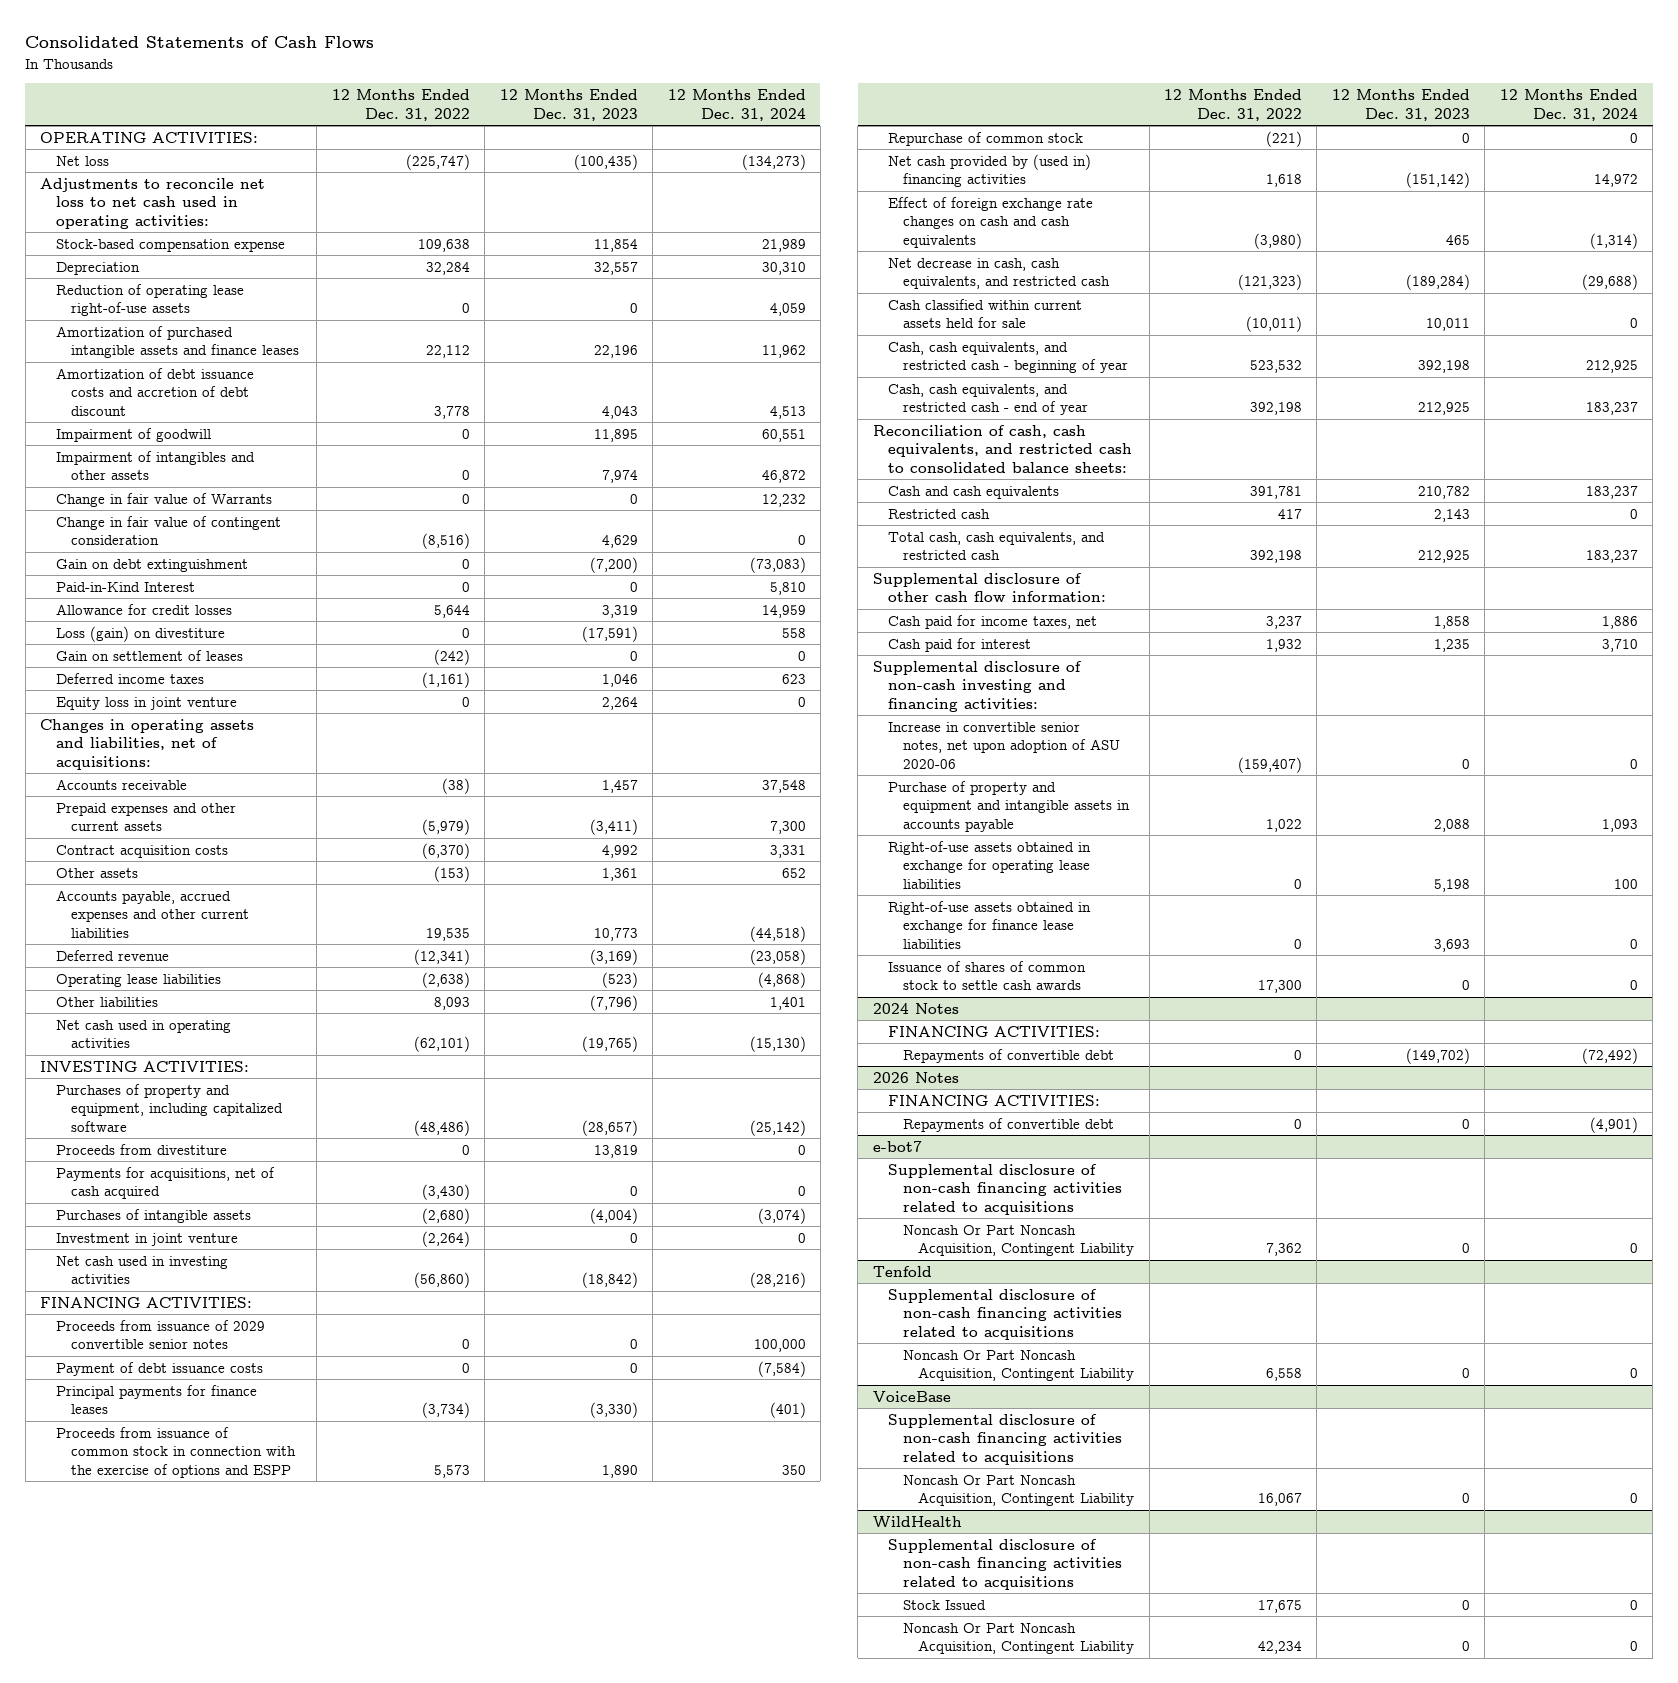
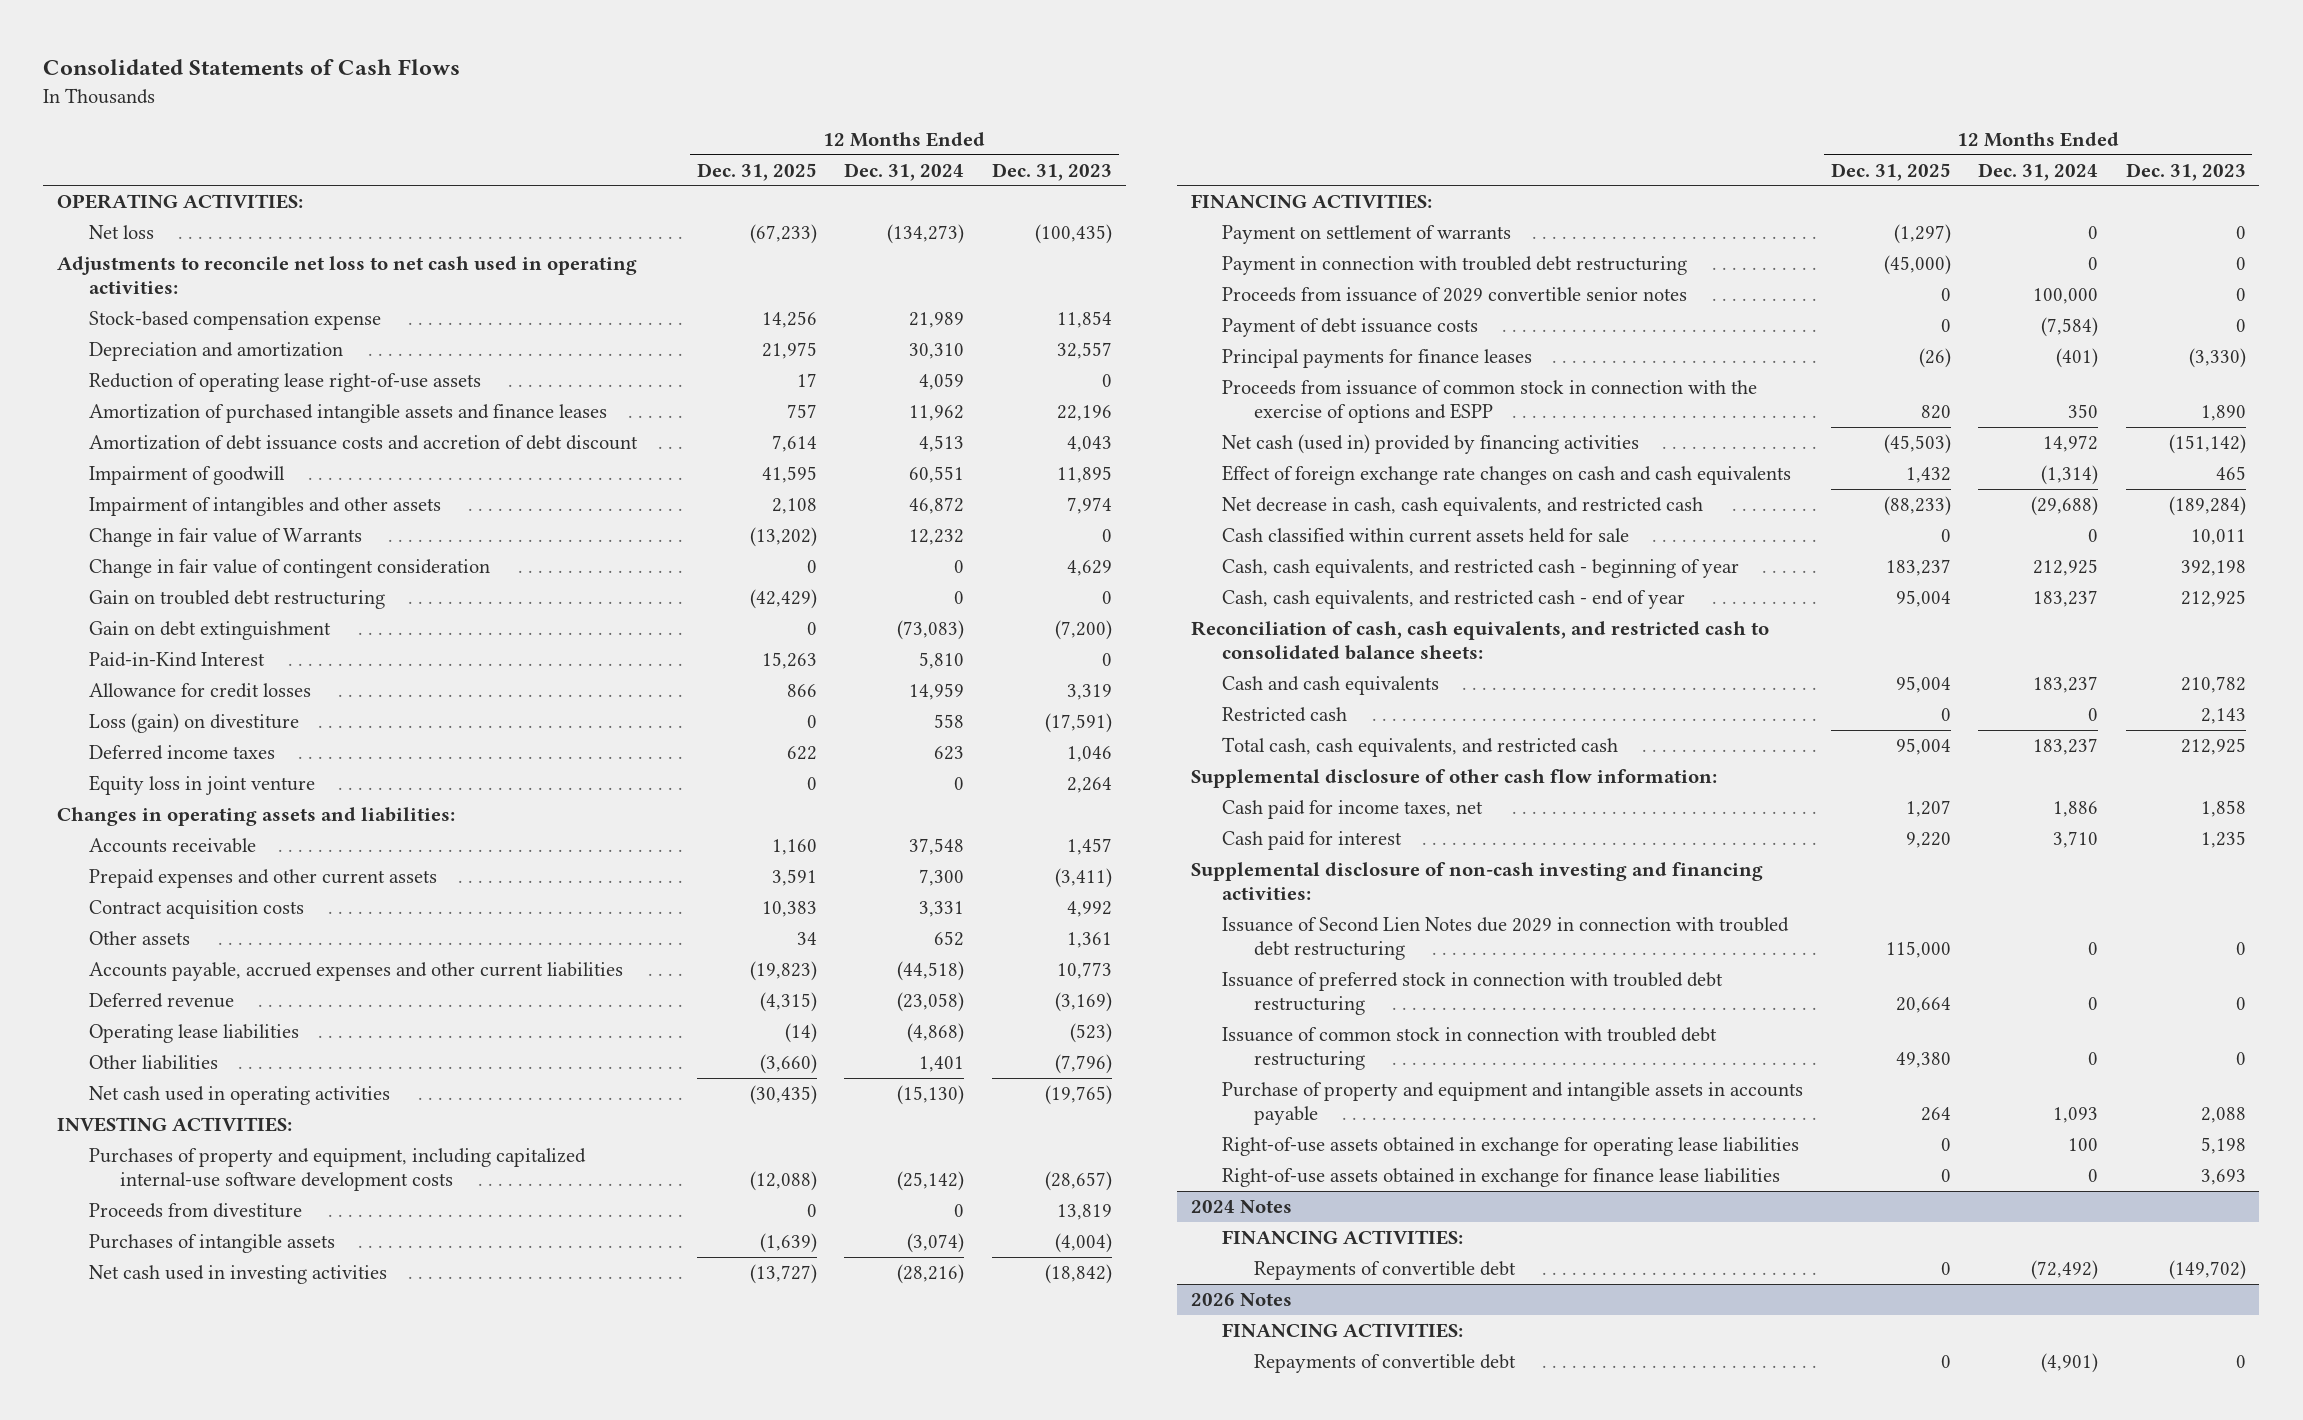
[331,89,470,121] 12 Months Ended Dec. 31, 2022 -> none
none -> [696,162,817,181] Dec. 31, 2025
[55,261,140,275] Depreciation -> [88,342,343,362] Depreciation and amortization
none -> [88,590,385,610] Gain on troubled debt restructuring
[55,649,243,661] Gain on settlement of leases -> none
[40,718,255,770] Changes in operating assets and liabilities, net of acquisitions: -> [56,807,455,827] Changes in operating assets and liabilities:
[55,1083,283,1132] Purchases of property and equipment, including capitalized software -> [88,1148,586,1192] Purchases of property and equipment, including capitalized internal-use software development costs
[55,1166,275,1200] Payments for acquisitions, net of cash acquired -> none
[55,1232,238,1246] Investment in joint venture -> none
none -> [1222,225,1512,245] Payment on settlement of warrants
none -> [1222,256,1688,276] Payment in connection with troubled debt restructuring
[887,131,1083,146] Repurchase of common stock -> none
[887,153,1091,188] Net cash provided by (used in) financing activities -> [1222,434,1640,455] Net cash (used in) provided by financing activities
[887,721,1120,769] Increase in convertible senior notes, net upon adoption of ASU 2020-06 -> [1222,917,1790,961] Issuance of Second Lien Notes due 2029 in connection with troubled debt restructuring
none -> [1222,972,1724,1016] Issuance of preferred stock in connection with troubled debt restructuring
none -> [1222,1027,1718,1071] Issuance of common stock in connection with troubled debt restructuring
[887,960,1086,991] Issuance of shares of common stock to settle cash awards -> none
[872,1140,922,1152] e-bot7 -> none
[887,1163,1122,1215] Supplemental disclosure of non-cash financing activities related to acquisitions -> none
[902,1224,1135,1257] Noncash Or Part Noncash Acquisition, Contingent Liability -> none
[872,1265,932,1277] Tenfold -> none
[887,1288,1122,1340] Supplemental disclosure of non-cash financing activities related to acquisitions -> none
[902,1349,1135,1382] Noncash Or Part Noncash Acquisition, Contingent Liability -> none
[872,1390,951,1402] VoiceBase -> none
[887,1413,1122,1465] Supplemental disclosure of non-cash financing activities related to acquisitions -> none
[902,1474,1135,1507] Noncash Or Part Noncash Acquisition, Contingent Liability -> none
[872,1515,962,1528] WildHealth -> none
[887,1538,1122,1590] Supplemental disclosure of non-cash financing activities related to acquisitions -> none
[902,1599,986,1610] Stock Issued -> none
[902,1622,1135,1655] Noncash Or Part Noncash Acquisition, Contingent Liability -> none

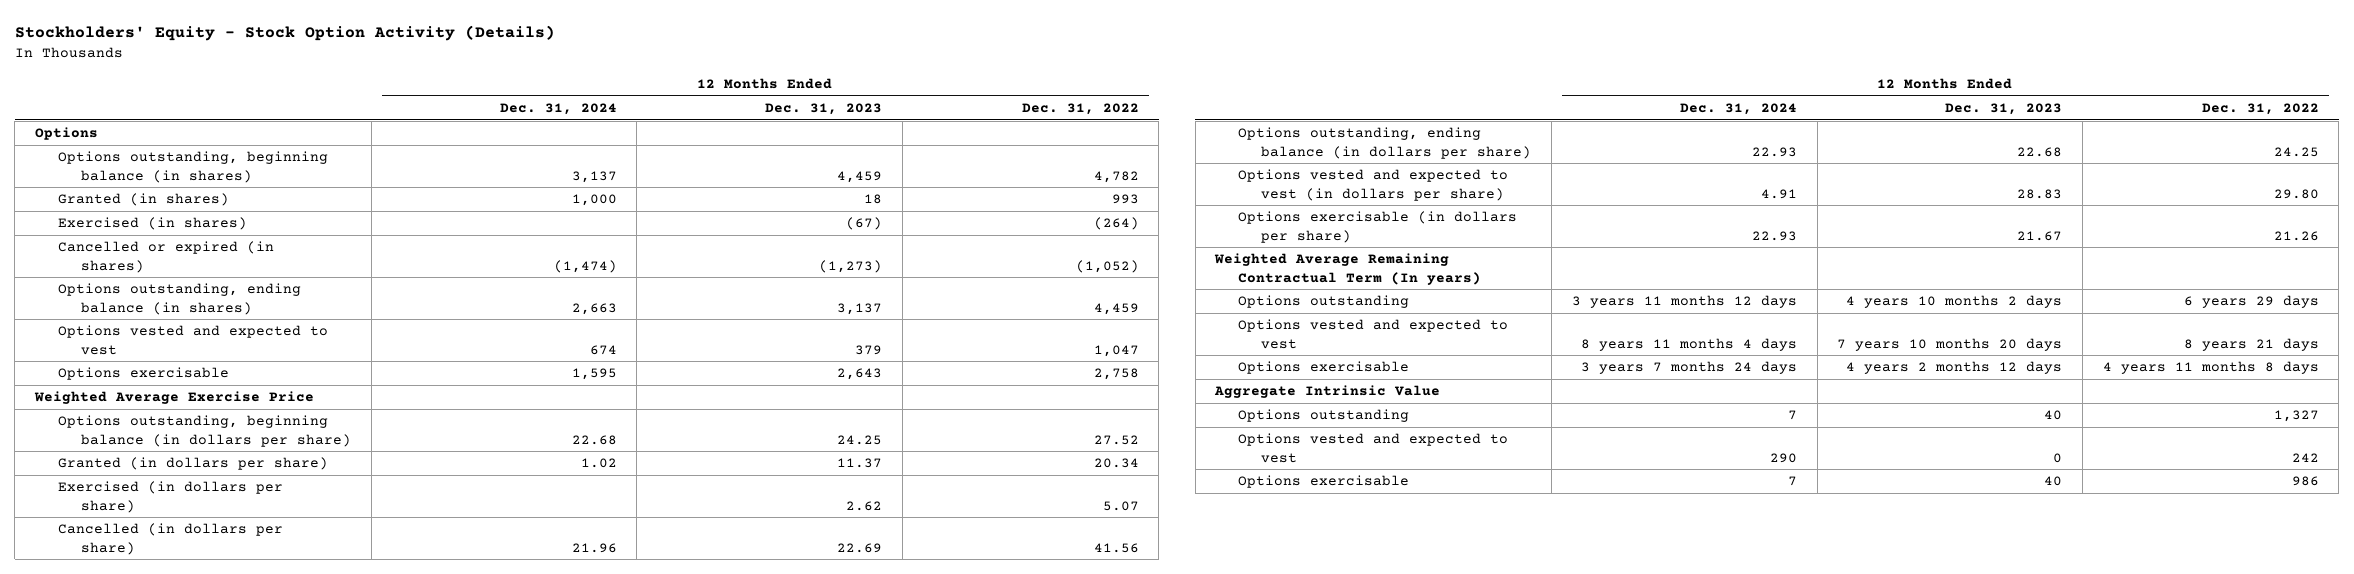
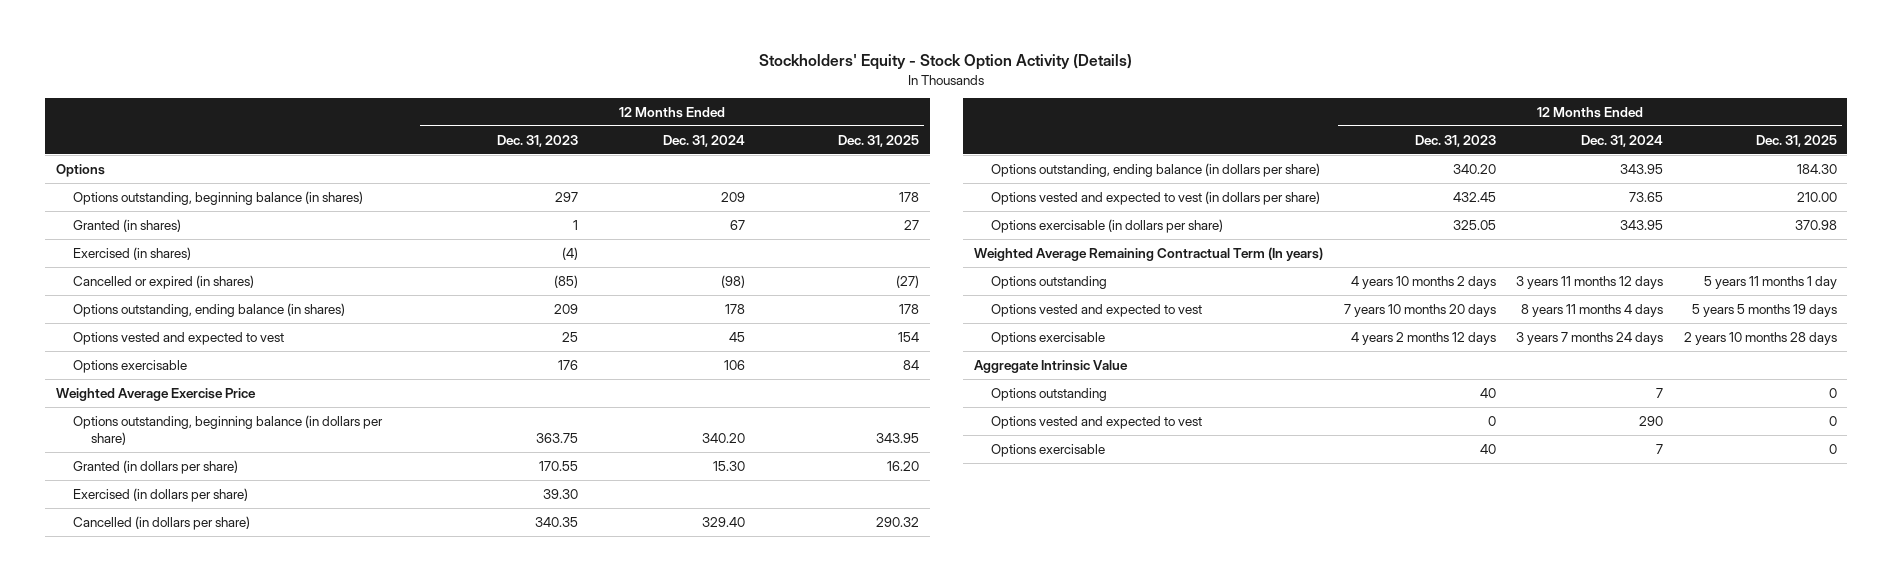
[1021,102,1139,115] Dec. 31, 2022 -> none
none -> [838,134,920,147] Dec. 31, 2025
[571,170,617,183] 3,137 -> [721,191,746,202] 209
[837,170,883,183] 4,459 -> [554,191,578,202] 297
[571,194,617,207] 1,000 -> [730,219,746,230] 67
[864,194,883,205] 18 -> [572,219,578,230] 1
[846,217,883,231] (67) -> [561,246,578,260] (4)
[553,259,617,273] (1,474) -> [721,274,746,288] (98)
[819,259,883,273] (1,273) -> [553,274,578,288] (85)
[571,302,617,315] 2,663 -> [725,303,746,314] 178
[837,302,883,315] 3,137 -> [553,303,578,314] 209
[589,344,617,355] 674 -> [729,331,746,342] 45
[855,344,883,355] 379 -> [561,331,578,342] 25
[571,368,617,381] 1,595 -> [724,359,746,370] 106
[837,368,883,381] 2,643 -> [557,359,578,370] 176
[571,434,617,445] 22.68 -> [702,433,746,444] 340.20
[837,434,883,445] 24.25 -> [535,433,578,444] 363.75
[580,458,617,469] 1.02 -> [713,460,746,471] 15.30
[837,458,883,469] 11.37 -> [538,460,578,471] 170.55
[846,500,883,511] 2.62 -> [542,488,578,499] 39.30
[571,542,617,553] 21.96 -> [702,516,746,527] 329.40
[837,542,883,553] 22.69 -> [534,516,578,527] 340.35
[1751,146,1797,157] 22.93 -> [1620,163,1664,174] 343.95
[2017,146,2063,157] 22.68 -> [1452,163,1496,174] 340.20
[1760,188,1797,199] 4.91 -> [1629,191,1664,202] 73.65
[2017,188,2063,199] 28.83 -> [1452,191,1496,202] 432.45
[1751,230,1797,241] 22.93 -> [1620,219,1664,230] 343.95
[2017,230,2063,241] 21.67 -> [1452,219,1496,230] 325.05

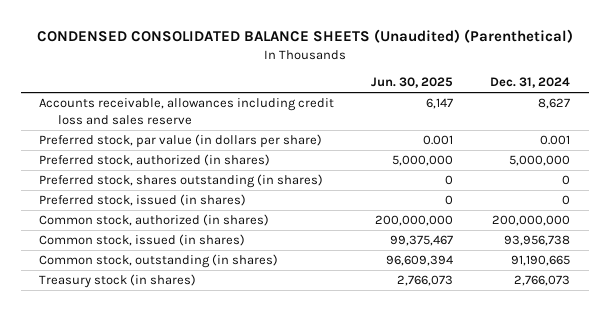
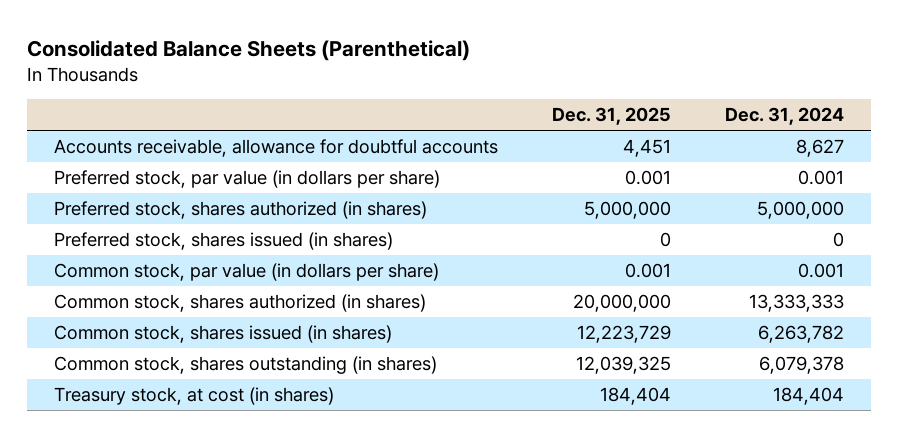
[36,29,573,44] CONDENSED CONSOLIDATED BALANCE SHEETS (Unaudited) (Parenthetical) -> [27,39,471,61] Consolidated Balance Sheets (Parenthetical)
[371,77,454,89] Jun. 30, 2025 -> none
none -> [551,107,671,126] Dec. 31, 2025
[39,98,335,126] Accounts receivable, allowances including credit loss and sales reserve -> [54,139,499,158] Accounts receivable, allowance for doubtful accounts
[39,174,324,189] Preferred stock, shares outstanding (in shares) -> none
[39,154,271,167] Preferred stock, authorized (in shares) -> [54,201,428,220] Preferred stock, shares authorized (in shares)
[39,194,247,207] Preferred stock, issued (in shares) -> [54,232,394,251] Preferred stock, shares issued (in shares)
none -> [54,263,440,282] Common stock, par value (in dollars per share)
[39,214,270,227] Common stock, authorized (in shares) -> [54,294,427,313] Common stock, shares authorized (in shares)
[492,215,571,227] 200,000,000 -> [748,294,844,313] 13,333,333
[39,234,246,247] Common stock, issued (in shares) -> [54,325,393,344] Common stock, shares issued (in shares)
[504,235,571,247] 93,956,738 -> [757,325,844,344] 6,263,782
[39,254,279,269] Common stock, outstanding (in shares) -> [54,356,438,375] Common stock, shares outstanding (in shares)
[511,255,571,267] 91,190,665 -> [758,356,844,375] 6,079,378
[39,274,197,289] Treasury stock (in shares) -> [54,387,335,406] Treasury stock, at cost (in shares)
[514,275,571,287] 2,766,073 -> [772,387,844,406] 184,404

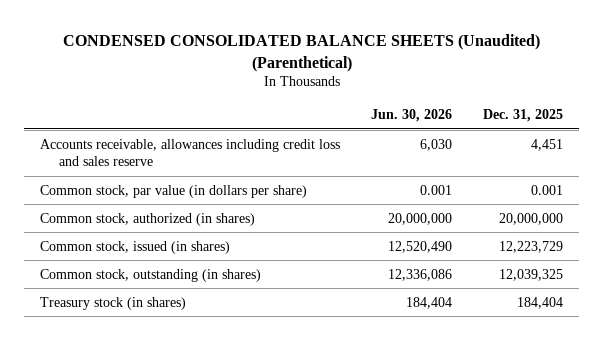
[27,39,471,61] Consolidated Balance Sheets (Parenthetical) -> [62,33,540,72] CONDENSED CONSOLIDATED BALANCE SHEETS (Unaudited) (Parenthetical)
[724,107,844,126] Dec. 31, 2024 -> none
none -> [371,109,453,123] Jun. 30, 2026
[54,170,441,189] Preferred stock, par value (in dollars per share) -> none
[54,201,428,220] Preferred stock, shares authorized (in shares) -> none
[54,232,394,251] Preferred stock, shares issued (in shares) -> none
[54,139,499,158] Accounts receivable, allowance for doubtful accounts -> [39,138,340,167] Accounts receivable, allowances including credit loss and sales reserve
[54,294,427,313] Common stock, shares authorized (in shares) -> [39,212,255,226] Common stock, authorized (in shares)
[54,325,393,344] Common stock, shares issued (in shares) -> [39,240,230,254] Common stock, issued (in shares)
[54,356,438,375] Common stock, shares outstanding (in shares) -> [39,268,261,282] Common stock, outstanding (in shares)
[54,387,335,406] Treasury stock, at cost (in shares) -> [39,296,186,310] Treasury stock (in shares)

